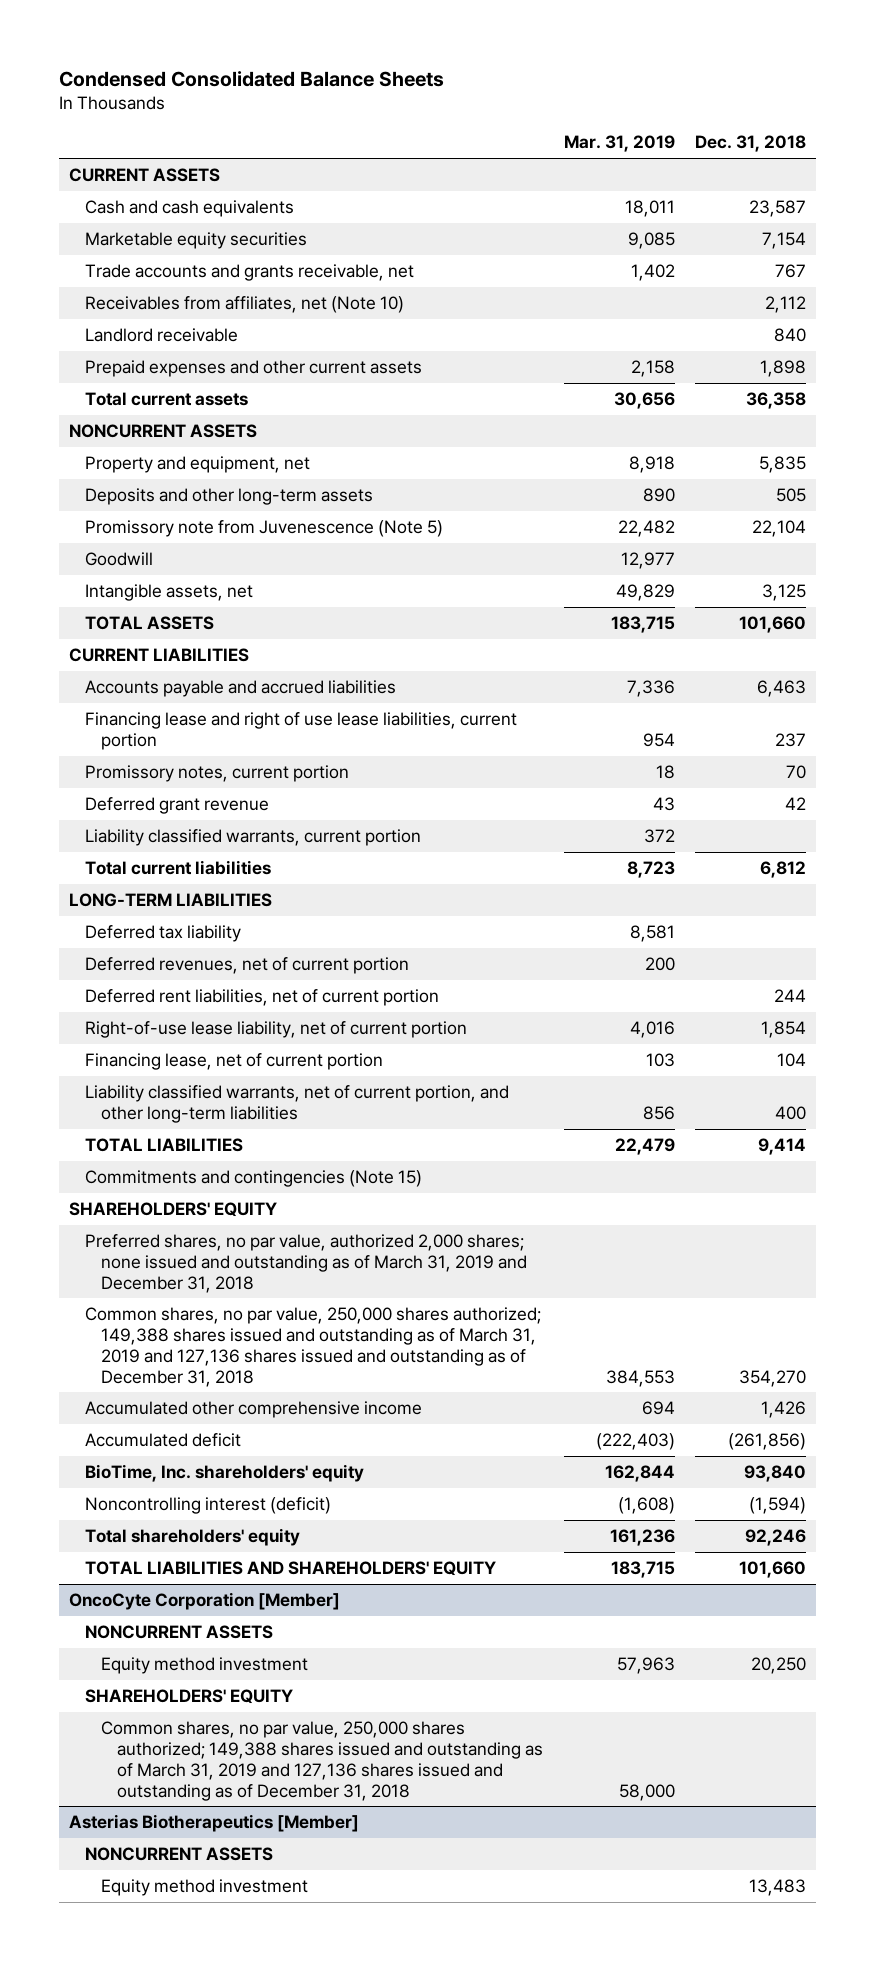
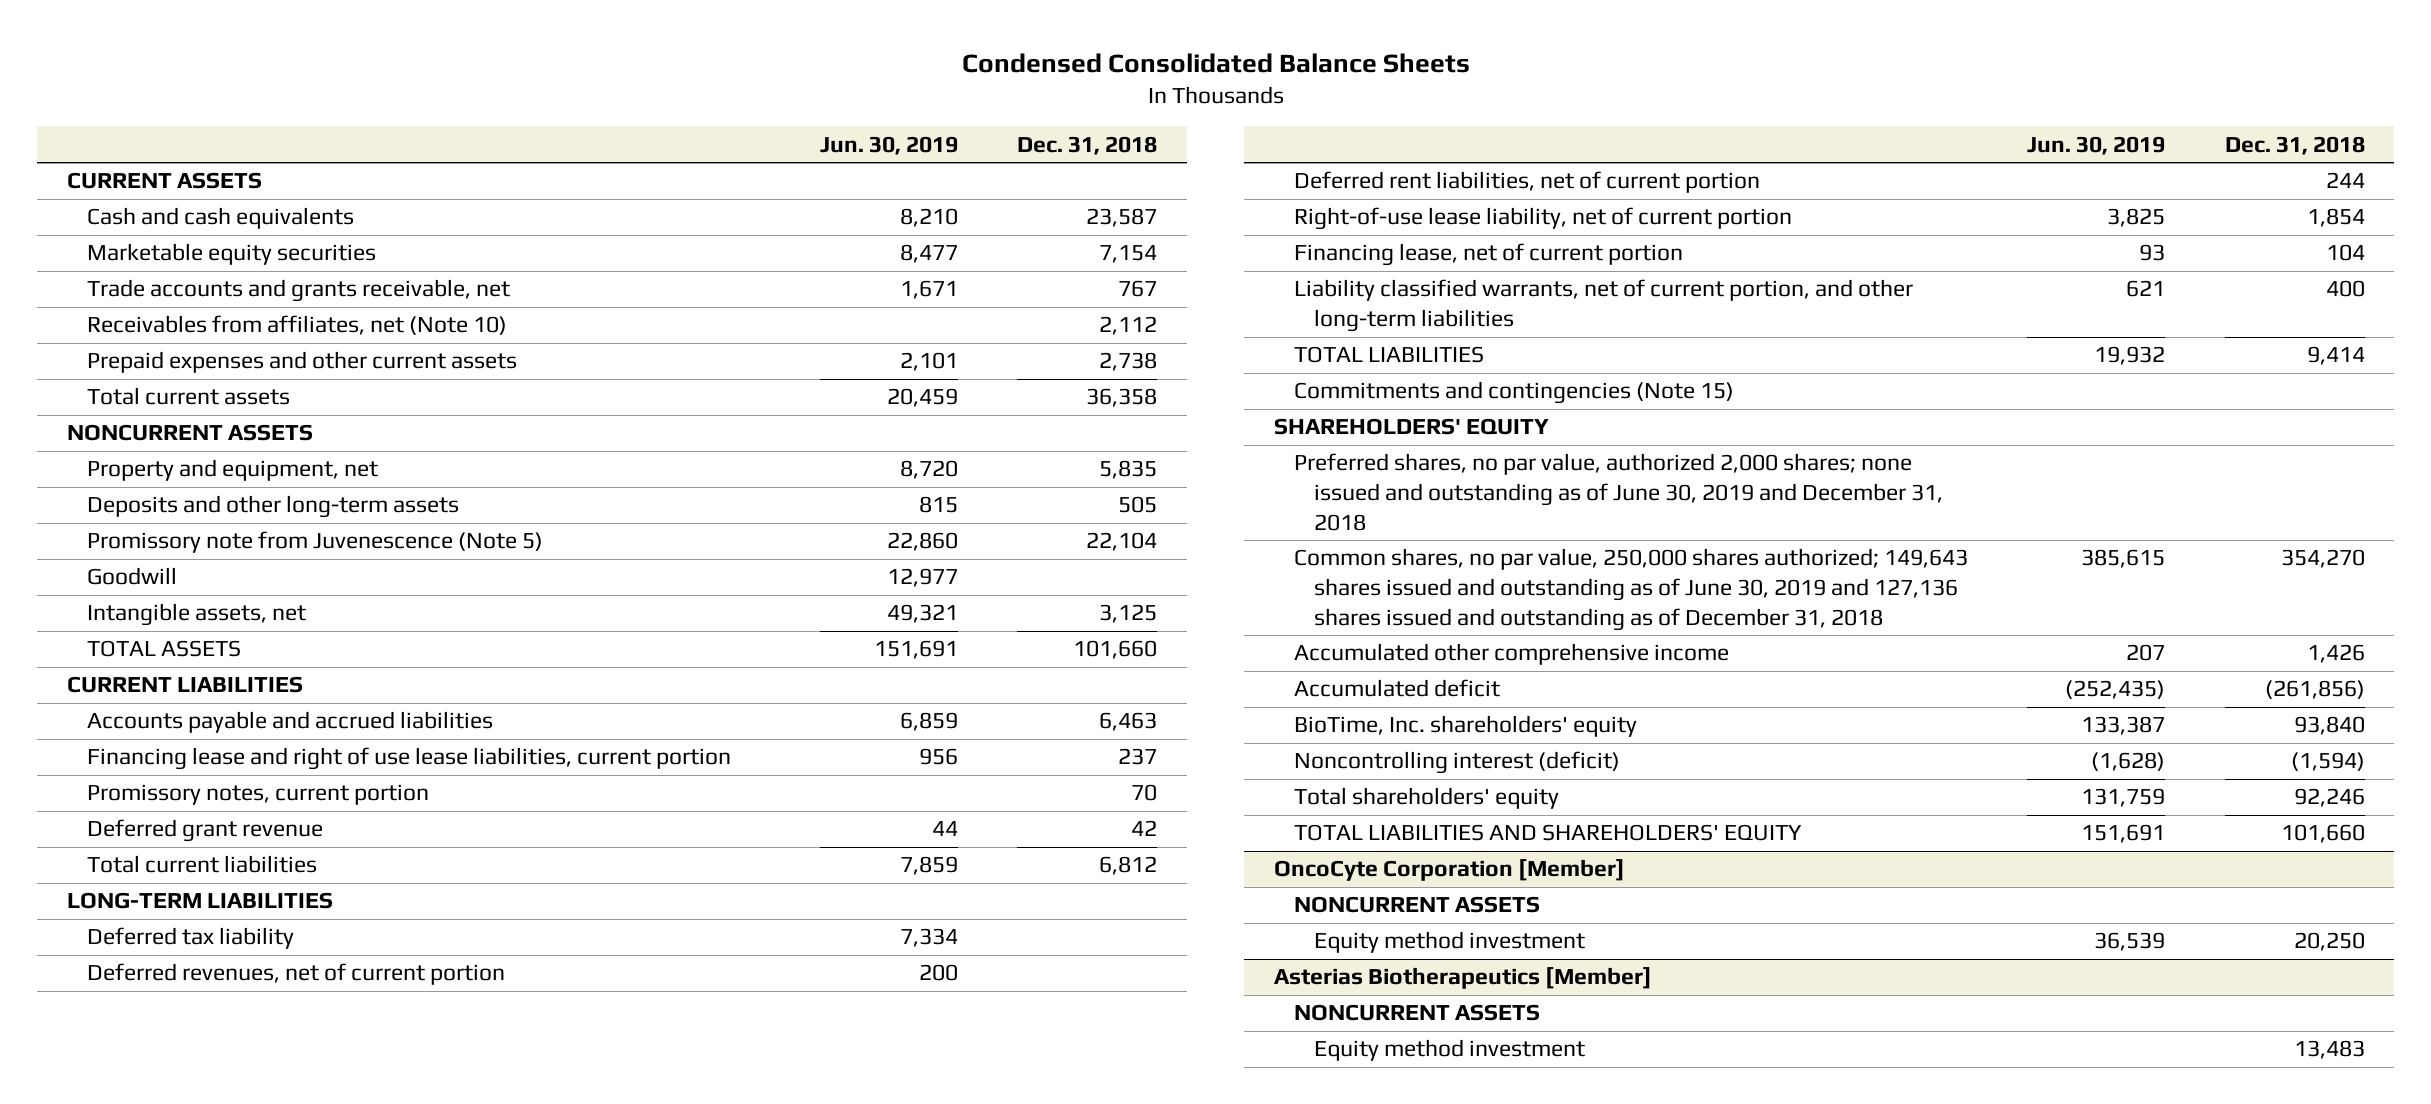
[563,135,675,153] Mar. 31, 2019 -> none
none -> [820,135,959,155] Jun. 30, 2019
[85,327,239,342] Landlord receivable -> none
[760,359,807,377] 1,898 -> [1099,352,1158,372] 2,738
[85,828,422,846] Liability classified warrants, current portion -> none
[85,1233,528,1293] Preferred shares, no par value, authorized 2,000 shares; none issued and outstanding as of March 31, 2019 and December 31, 2018 -> [1294,453,1944,531] Preferred shares, no par value, authorized 2,000 shares; none issued and outstanding as of June 30, 2019 and December 31, 2018
[85,1306,542,1387] Common shares, no par value, 250,000 shares authorized; 149,388 shares issued and outstanding as of March 31, 2019 and 127,136 shares issued and outstanding as of December 31, 2018 -> [1294,548,1969,631] Common shares, no par value, 250,000 shares authorized; 149,643 shares issued and outstanding as of June 30, 2019 and 127,136 shares issued and outstanding as of December 31, 2018
[85,1688,294,1704] SHAREHOLDERS' EQUITY -> none
[101,1720,544,1801] Common shares, no par value, 250,000 shares authorized; 149,388 shares issued and outstanding as of March 31, 2019 and 127,136 shares issued and outstanding as of December 31, 2018 -> none

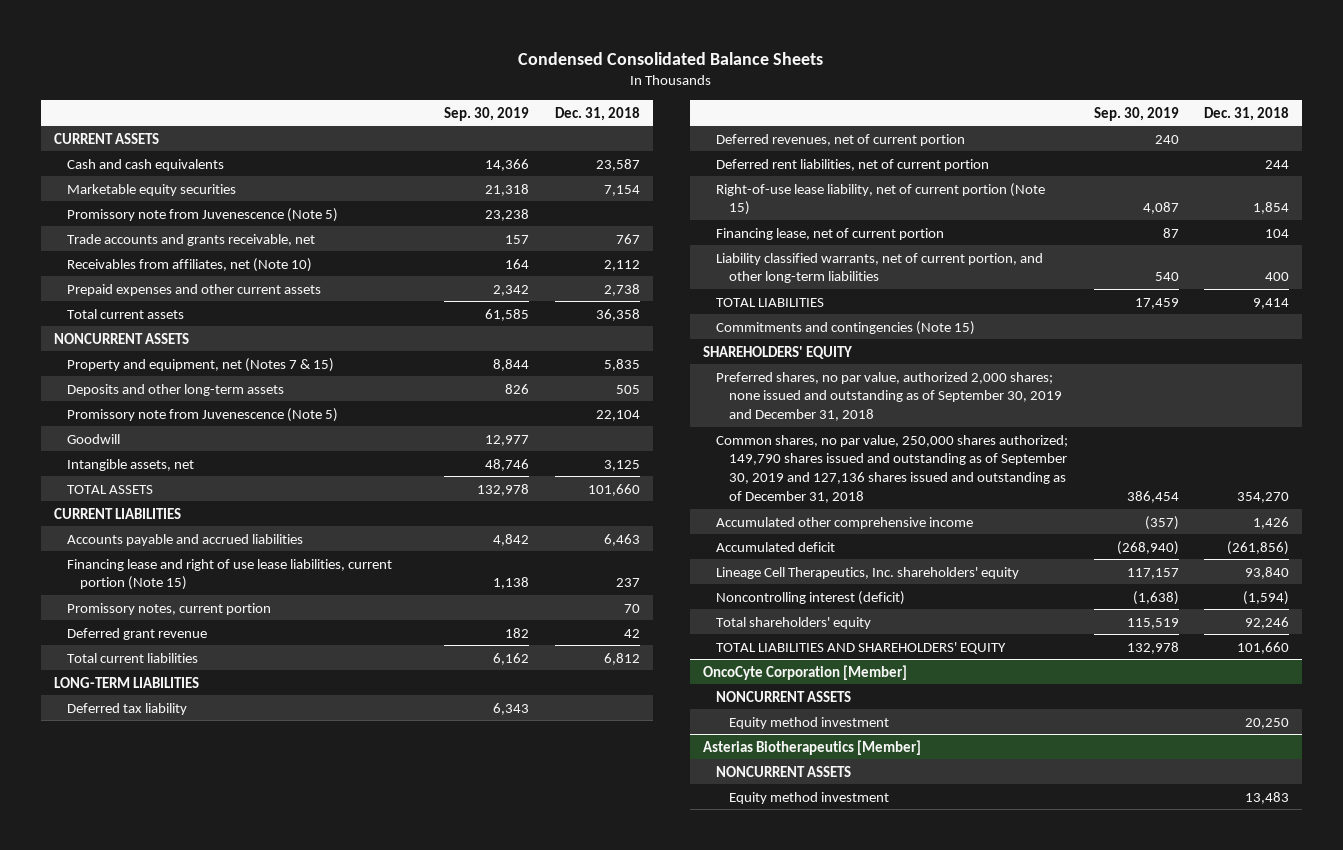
[820,135,959,155] Jun. 30, 2019 -> none
none -> [444,106,530,121] Sep. 30, 2019
none -> [66,207,338,222] Promissory note from Juvenescence (Note 5)
[86,459,378,482] Property and equipment, net -> [66,357,334,372] Property and equipment, net (Notes 7 & 15)
[86,747,731,771] Financing lease and right of use lease liabilities, current portion -> [66,558,392,591] Financing lease and right of use lease liabilities, current portion (Note 15)
[1294,207,1793,231] Right-of-use lease liability, net of current portion -> [716,182,1046,216] Right-of-use lease liability, net of current portion (Note 15)
[1294,453,1944,531] Preferred shares, no par value, authorized 2,000 shares; none issued and outstanding as of June 30, 2019 and December 31, 2018 -> [716,371,1063,422] Preferred shares, no par value, authorized 2,000 shares; none issued and outstanding as of September 30, 2019 and December 31, 2018
[1294,548,1969,631] Common shares, no par value, 250,000 shares authorized; 149,643 shares issued and outstanding as of June 30, 2019 and 127,136 shares issued and outstanding as of December 31, 2018 -> [716,434,1069,504] Common shares, no par value, 250,000 shares authorized; 149,790 shares issued and outstanding as of September 30, 2019 and 127,136 shares issued and outstanding as of December 31, 2018
[1294,715,1638,738] BioTime, Inc. shareholders' equity -> [716,566,1020,579] Lineage Cell Therapeutics, Inc. shareholders' equity

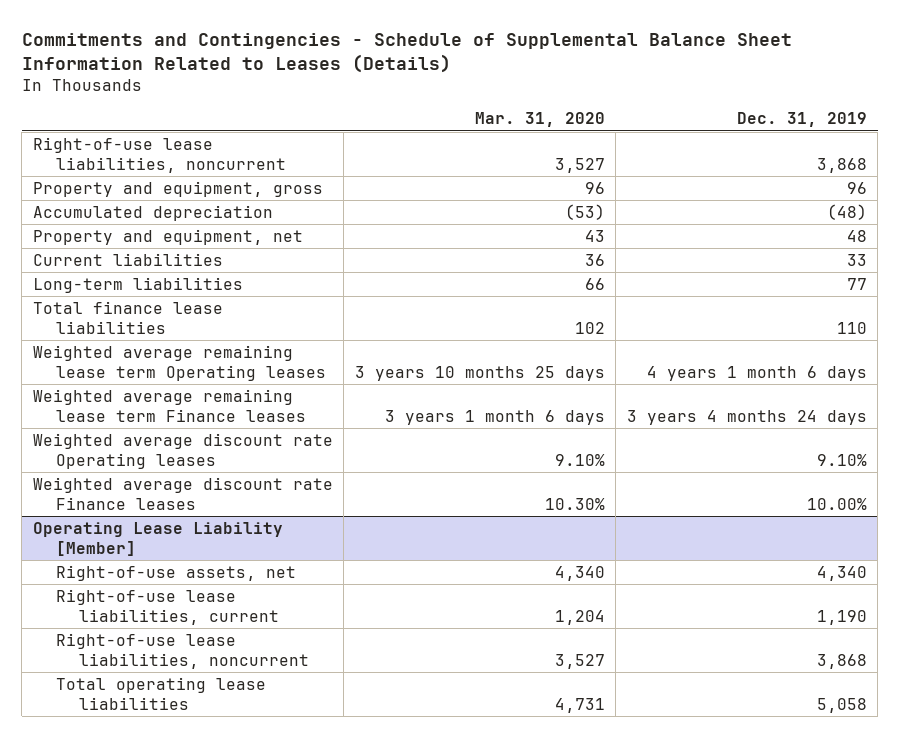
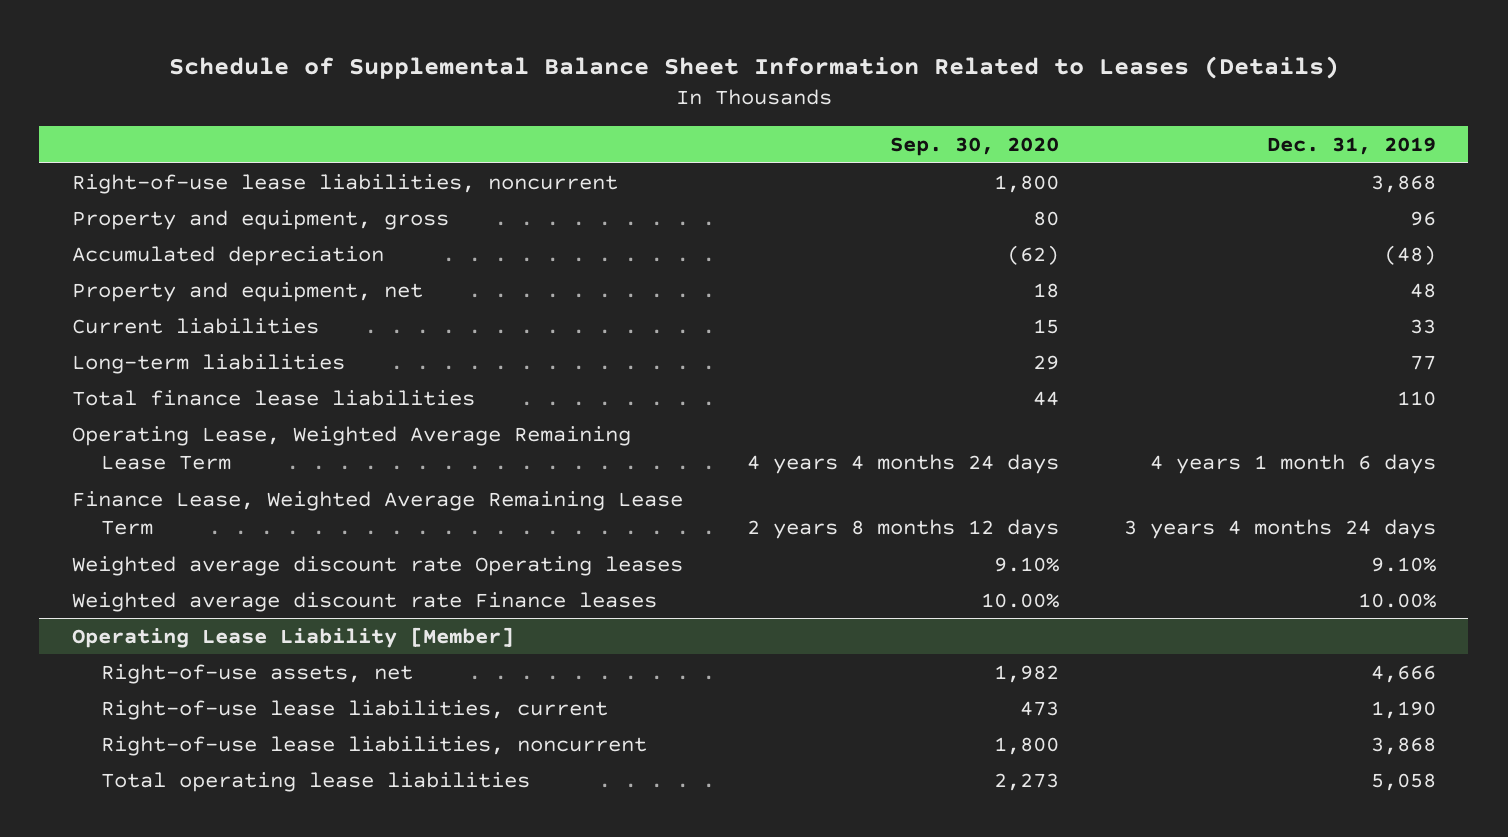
[21,32,792,73] Commitments and Contingencies - Schedule of Supplemental Balance Sheet Information Related to Leases (Details) -> [168,56,1339,80] Schedule of Supplemental Balance Sheet Information Related to Leases (Details)
[474,112,605,128] Mar. 31, 2020 -> none
none -> [890,137,1060,157] Sep. 30, 2020
[32,344,326,381] Weighted average remaining lease term Operating leases -> [71,425,631,471] Operating Lease, Weighted Average Remaining Lease Term
[32,388,306,422] Weighted average remaining lease term Finance leases -> [71,490,683,536] Finance Lease, Weighted Average Remaining Lease Term
[816,565,867,581] 4,340 -> [1370,664,1436,683] 4,666

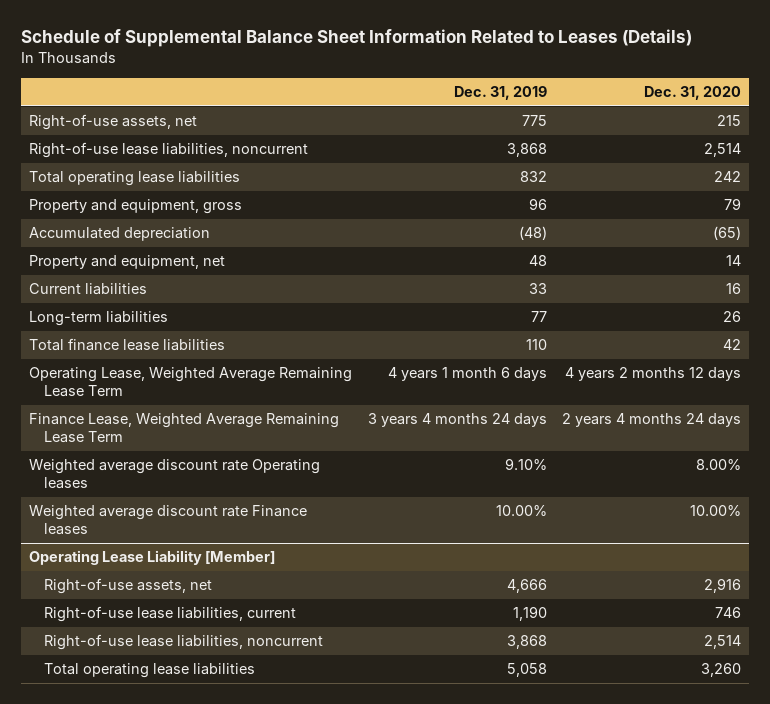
[890,137,1060,157] Sep. 30, 2020 -> none
none -> [644,86,742,101] Dec. 31, 2020
none -> [28,114,197,131] Right-of-use assets, net
none -> [28,171,240,187] Total operating lease liabilities

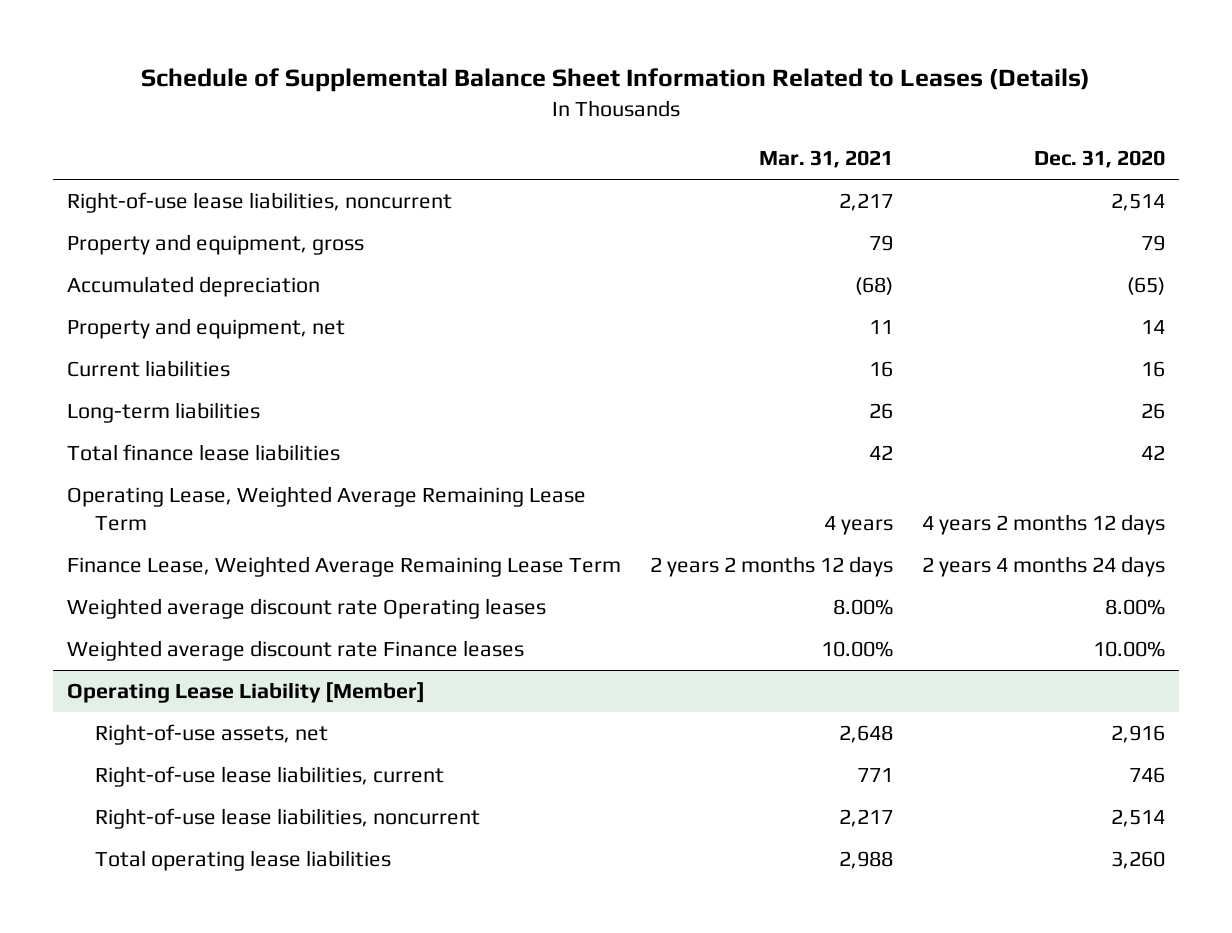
[453,86,547,101] Dec. 31, 2019 -> none
none -> [759,150,894,169] Mar. 31, 2021
[28,114,197,131] Right-of-use assets, net -> none
[28,171,240,187] Total operating lease liabilities -> none

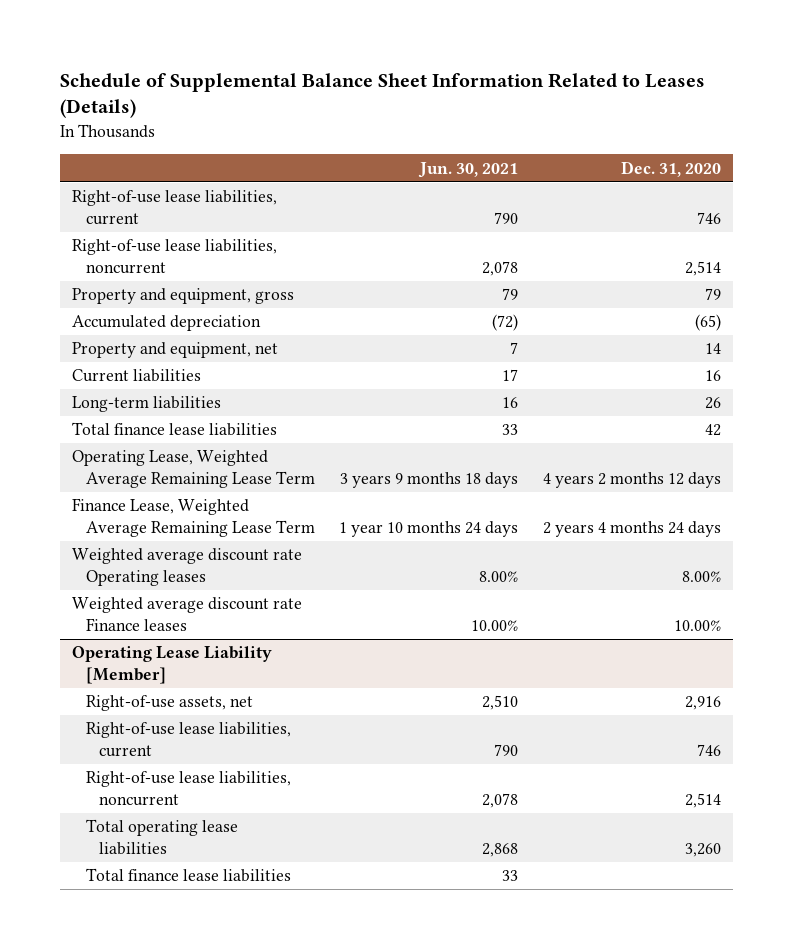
[759,150,894,169] Mar. 31, 2021 -> none
none -> [418,161,519,178] Jun. 30, 2021
none -> [71,190,277,226] Right-of-use lease liabilities, current
none -> [85,868,291,883] Total finance lease liabilities

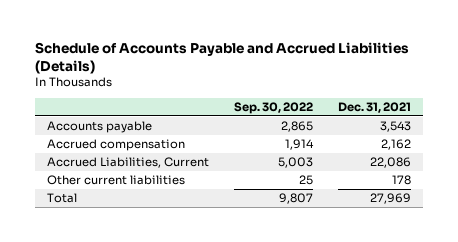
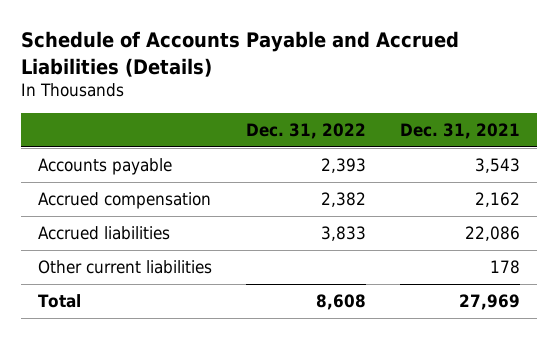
[234,102,314,115] Sep. 30, 2022 -> none
none -> [246,123,367,140] Dec. 31, 2022
[47,157,210,169] Accrued Liabilities, Current -> [38,226,171,241] Accrued liabilities

